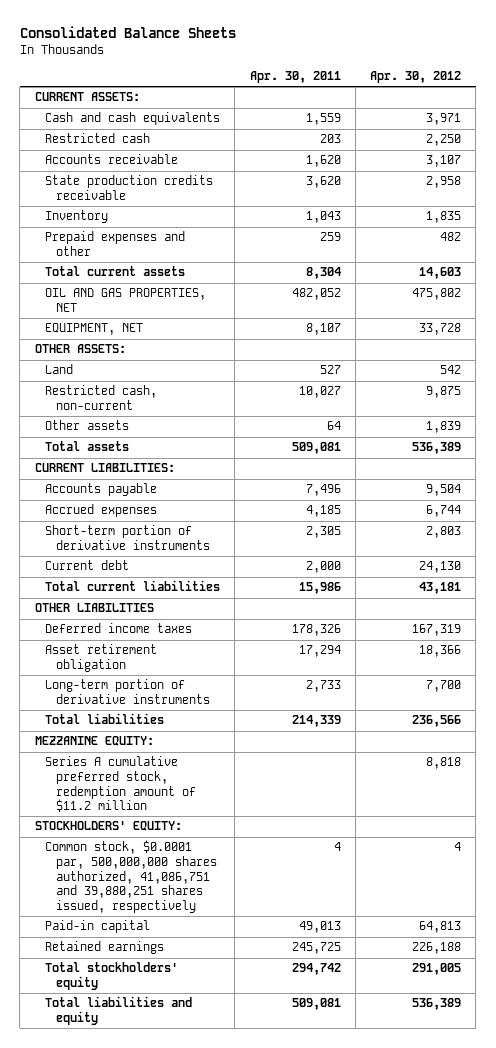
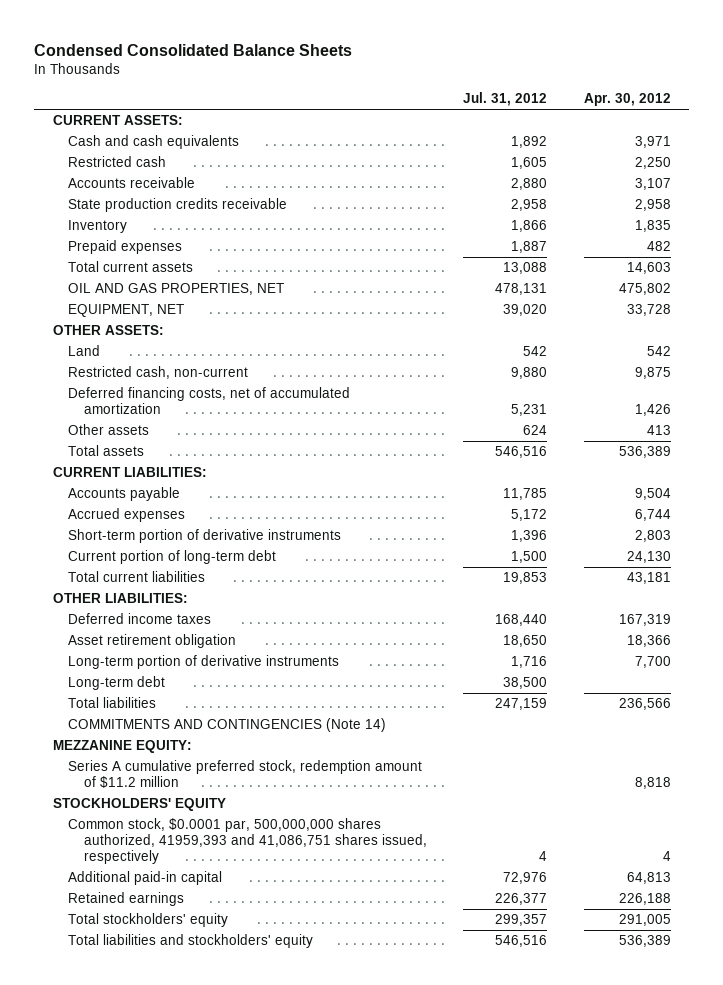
[19,26,236,39] Consolidated Balance Sheets -> [34,43,353,56] Condensed Consolidated Balance Sheets
[249,70,341,83] Apr. 30, 2011 -> none
none -> [463,92,548,107] Jul. 31, 2012
[45,231,186,256] Prepaid expenses and other -> [68,240,183,255] Prepaid expenses
none -> [68,387,351,415] Deferred financing costs, net of accumulated amortization
[426,421,462,434] 1,839 -> [646,425,671,436] 413
[45,560,130,571] Current debt -> [68,550,277,565] Current portion of long-term debt
[34,603,154,613] OTHER LIABILITIES -> [52,593,188,604] OTHER LIABILITIES:
none -> [68,676,166,691] Long-term debt
none -> [68,718,387,733] COMMITMENTS AND CONTINGENCIES (Note 14)
[34,821,182,832] STOCKHOLDERS' EQUITY: -> [52,798,226,812] STOCKHOLDERS' EQUITY
[45,840,217,913] Common stock, $0.0001 par, 500,000,000 shares authorized, 41,086,751 and 39,880,251 shares issued, respectively -> [68,818,427,865] Common stock, $0.0001 par, 500,000,000 shares authorized, 41959,393 and 41,086,751 shares issued, respectively
[45,920,151,934] Paid-in capital -> [68,871,223,886] Additional paid-in capital
[45,996,193,1025] Total liabilities and equity -> [68,934,314,949] Total liabilities and stockholders' equity

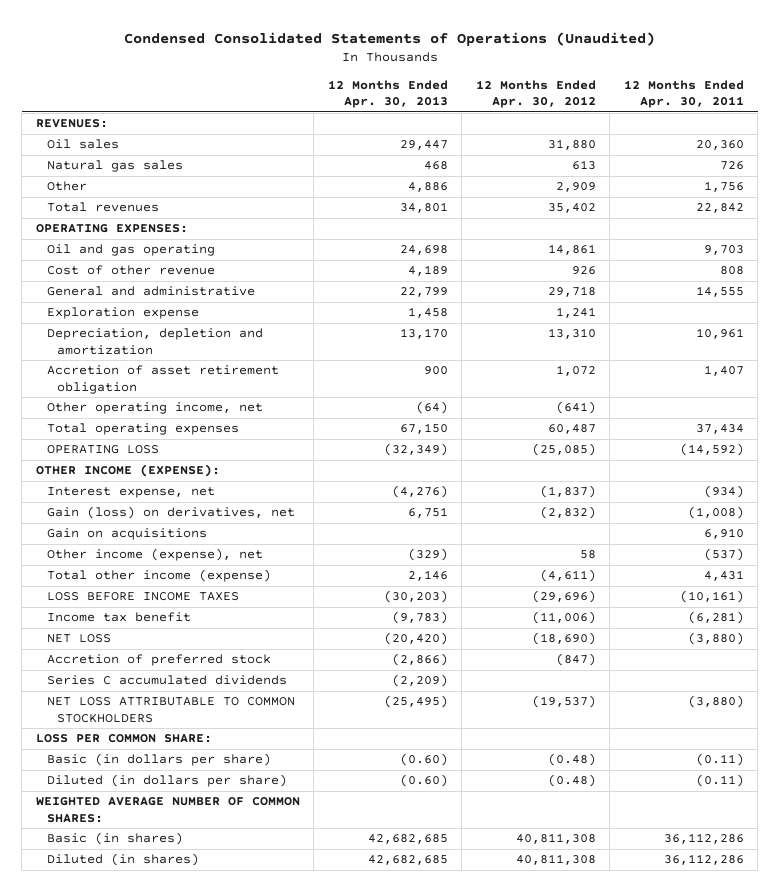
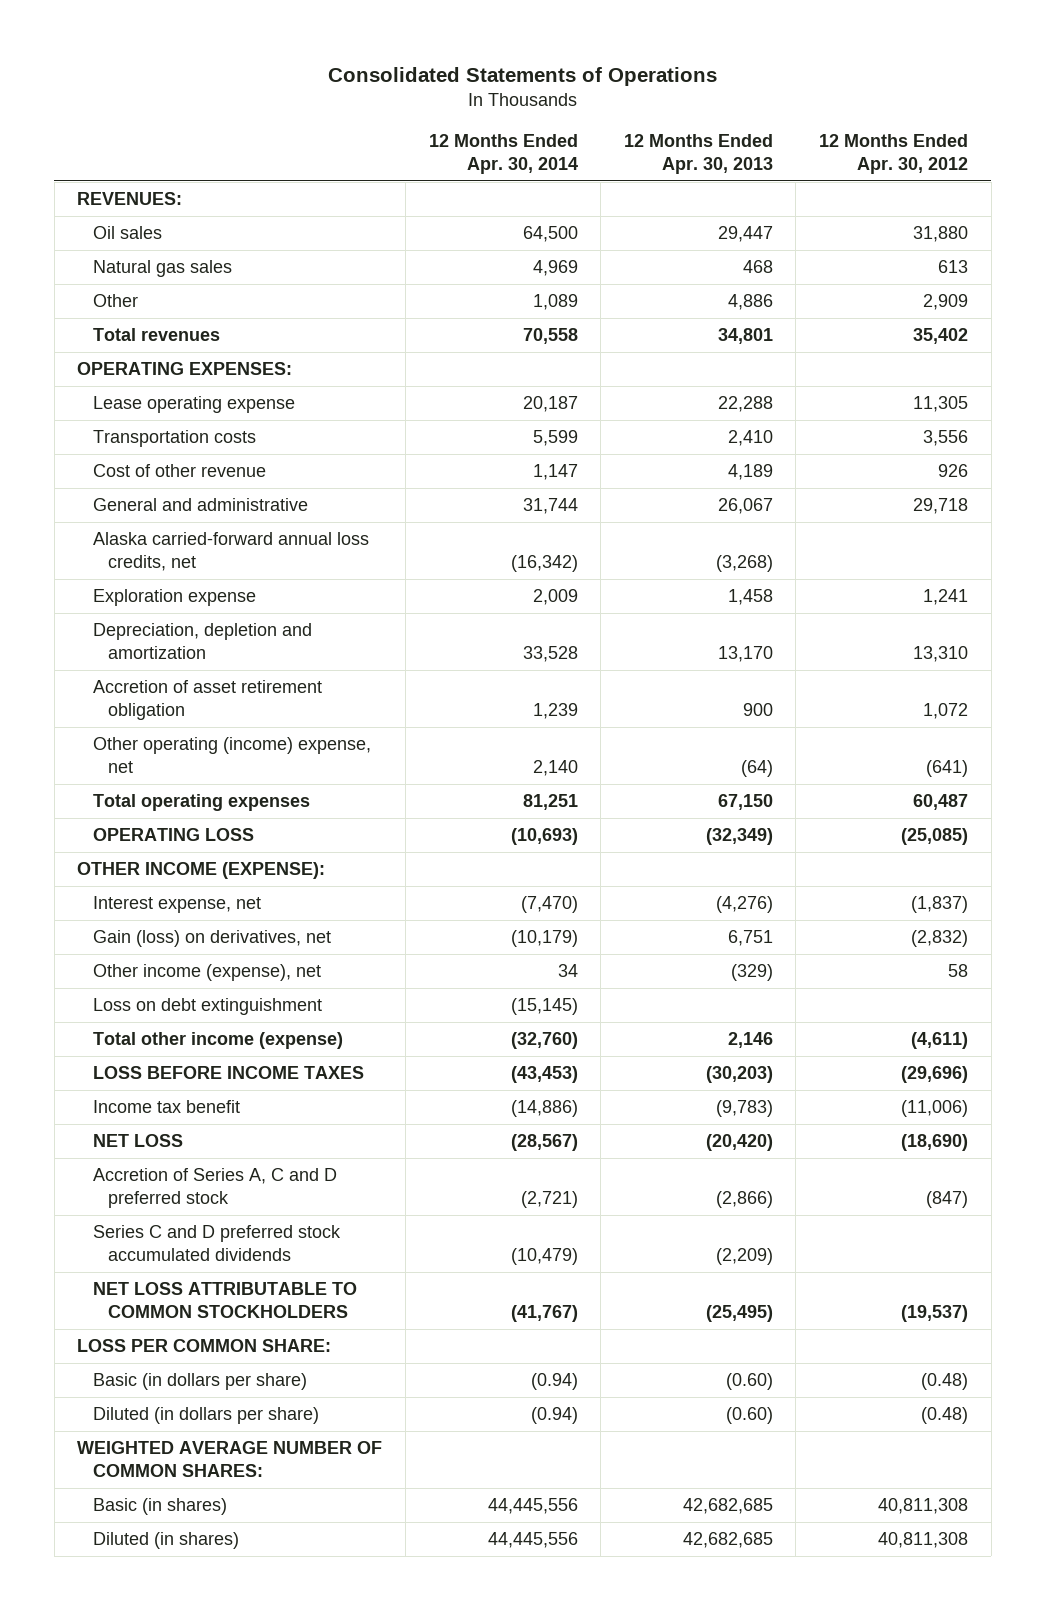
[123,31,655,46] Condensed Consolidated Statements of Operations (Unaudited) -> [327,66,717,86] Consolidated Statements of Operations
[623,80,744,109] 12 Months Ended Apr. 30, 2011 -> none
none -> [428,133,578,174] 12 Months Ended Apr. 30, 2014
[46,244,215,257] Oil and gas operating -> none
none -> [92,396,295,414] Lease operating expense
none -> [92,430,256,448] Transportation costs
[399,287,448,298] 22,799 -> [717,498,773,515] 26,067
none -> [92,532,369,572] Alaska carried-forward annual loss credits, net
[46,402,263,415] Other operating income, net -> [92,737,371,774] Other operating (income) expense, net
[46,528,207,541] Gain on acquisitions -> none
none -> [92,998,322,1016] Loss on debt extinguishment
[46,654,271,667] Accretion of preferred stock -> [92,1168,337,1209] Accretion of Series A, C and D preferred stock
[46,675,287,686] Series C accumulated dividends -> [92,1225,341,1262] Series C and D preferred stock accumulated dividends

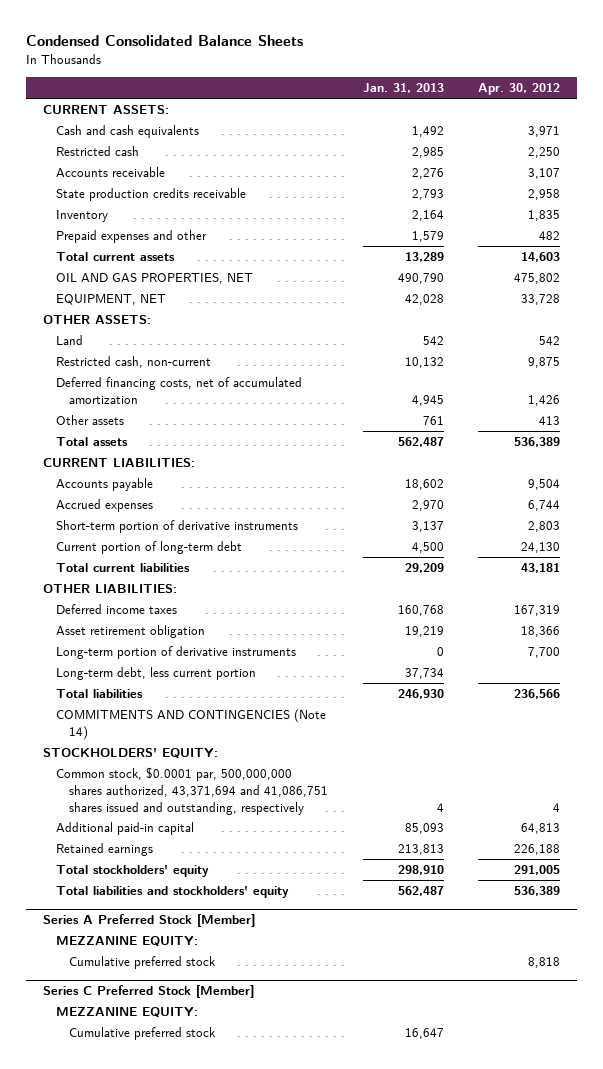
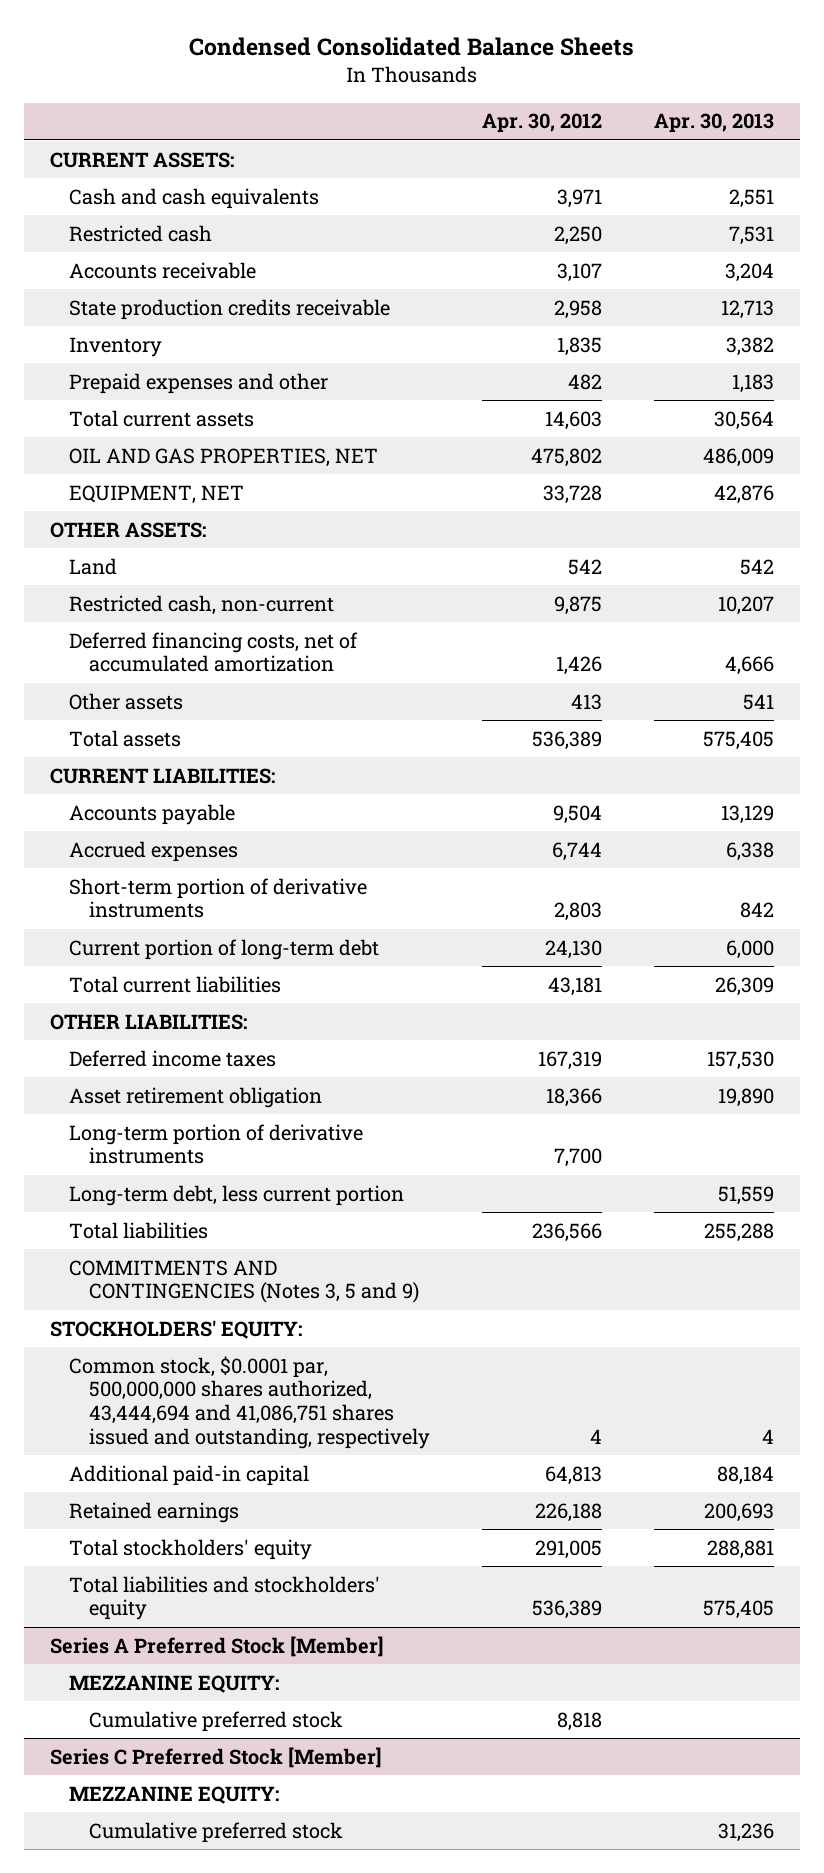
[362,83,444,94] Jan. 31, 2013 -> none
none -> [653,113,774,134] Apr. 30, 2013
[56,709,327,740] COMMITMENTS AND CONTINGENCIES (Note 14) -> [69,1259,420,1304] COMMITMENTS AND CONTINGENCIES (Notes 3, 5 and 9)
[56,767,329,815] Common stock, $0.0001 par, 500,000,000 shares authorized, 43,371,694 and 41,086,751 shares issued and outstanding, respectively -> [69,1355,431,1449] Common stock, $0.0001 par, 500,000,000 shares authorized, 43,444,694 and 41,086,751 shares issued and outstanding, respectively

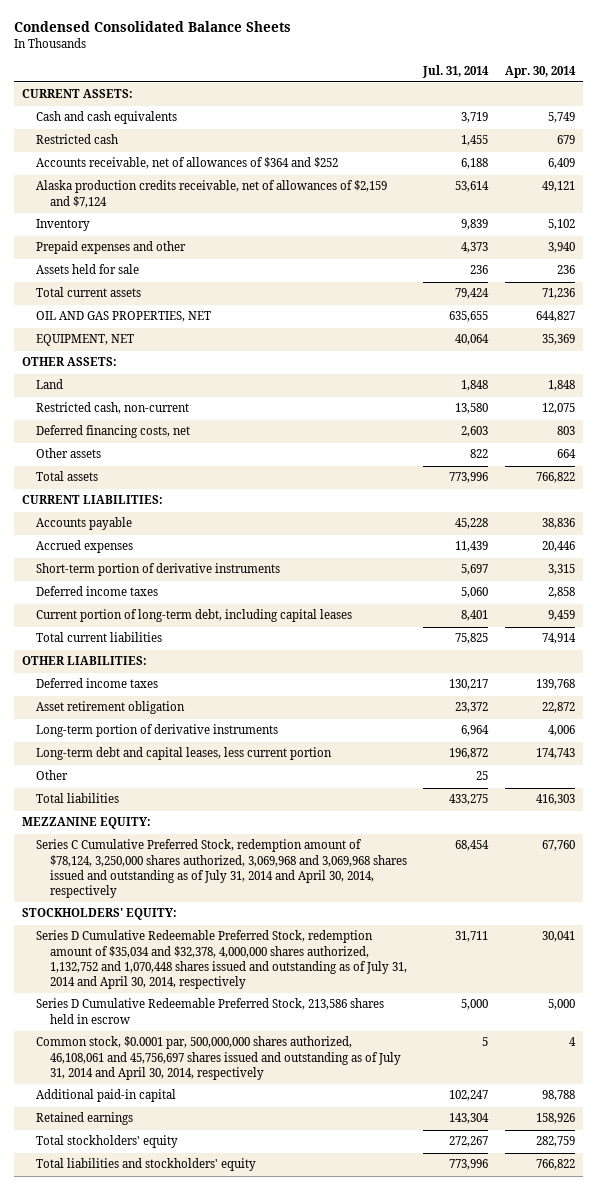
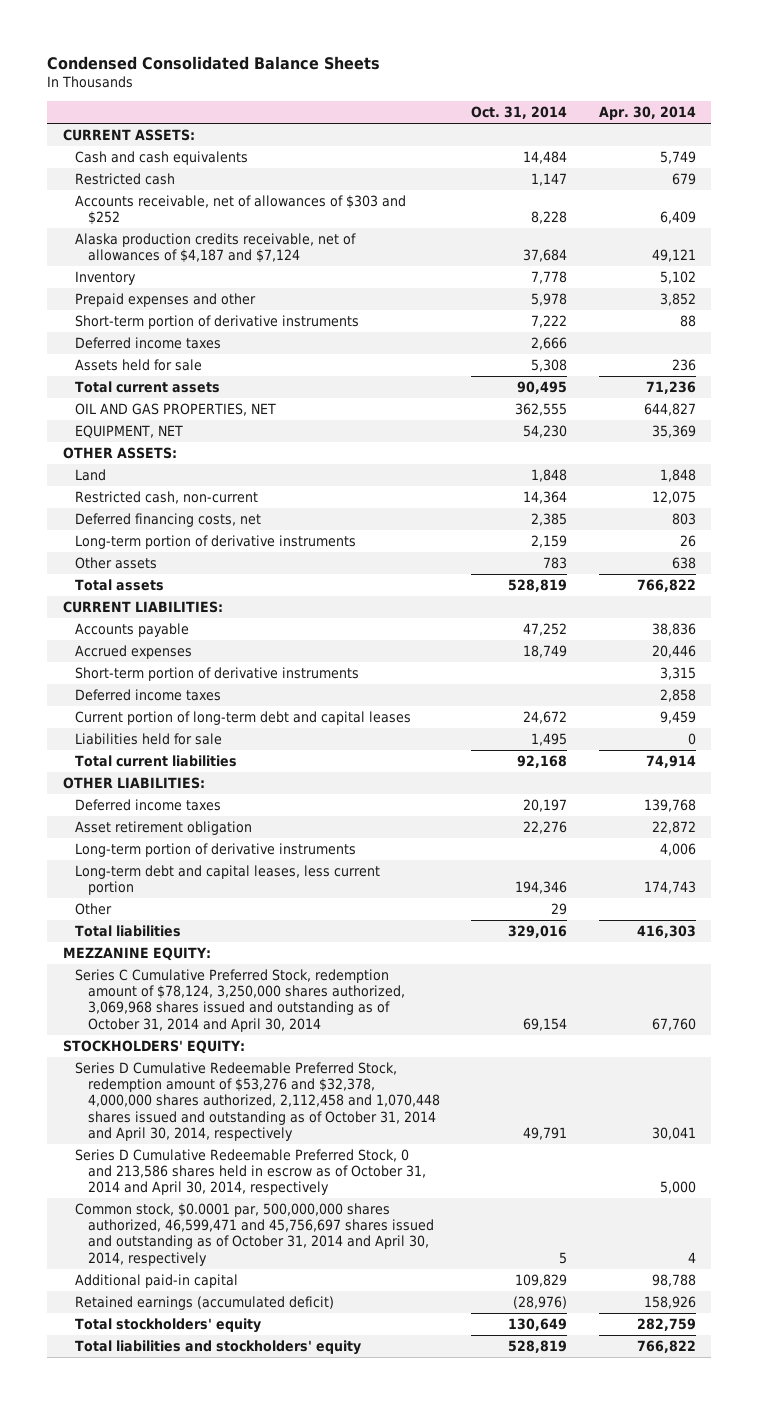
[422,64,490,78] Jul. 31, 2014 -> none
none -> [471,106,568,120] Oct. 31, 2014
[35,157,338,170] Accounts receivable, net of allowances of $364 and $252 -> [75,195,407,226] Accounts receivable, net of allowances of $303 and $252
[35,180,387,208] Alaska production credits receivable, net of allowances of $2,159 and $7,124 -> [75,233,357,264] Alaska production credits receivable, net of allowances of $4,187 and $7,124
[547,242,575,254] 3,940 -> [659,293,696,307] 3,852
none -> [75,315,360,330] Short-term portion of derivative instruments
none -> [75,337,222,350] Deferred income taxes
none -> [75,535,357,550] Long-term portion of derivative instruments
[556,449,576,459] 664 -> [671,557,696,570] 638
[35,609,352,623] Current portion of long-term debt, including capital leases -> [75,711,412,726] Current portion of long-term debt and capital leases
none -> [75,733,223,746] Liabilities held for sale
[35,839,407,898] Series C Cumulative Preferred Stock, redemption amount of $78,124, 3,250,000 shares authorized, 3,069,968 and 3,069,968 shares issued and outstanding as of July 31, 2014 and April 30, 2014, respectively -> [75,969,405,1032] Series C Cumulative Preferred Stock, redemption amount of $78,124, 3,250,000 shares authorized, 3,069,968 shares issued and outstanding as of October 31, 2014 and April 30, 2014
[35,930,407,989] Series D Cumulative Redeemable Preferred Stock, redemption amount of $35,034 and $32,378, 4,000,000 shares authorized, 1,132,752 and 1,070,448 shares issued and outstanding as of July 31, 2014 and April 30, 2014, respectively -> [75,1062,440,1141] Series D Cumulative Redeemable Preferred Stock, redemption amount of $53,276 and $32,378, 4,000,000 shares authorized, 2,112,458 and 1,070,448 shares issued and outstanding as of October 31, 2014 and April 30, 2014, respectively
[35,998,384,1024] Series D Cumulative Redeemable Preferred Stock, 213,586 shares held in escrow -> [75,1149,426,1196] Series D Cumulative Redeemable Preferred Stock, 0 and 213,586 shares held in escrow as of October 31, 2014 and April 30, 2014, respectively
[35,1036,401,1080] Common stock, $0.0001 par, 500,000,000 shares authorized, 46,108,061 and 45,756,697 shares issued and outstanding as of July 31, 2014 and April 30, 2014, respectively -> [75,1203,434,1266] Common stock, $0.0001 par, 500,000,000 shares authorized, 46,599,471 and 45,756,697 shares issued and outstanding as of October 31, 2014 and April 30, 2014, respectively
[35,1112,133,1126] Retained earnings -> [75,1296,335,1311] Retained earnings (accumulated deficit)

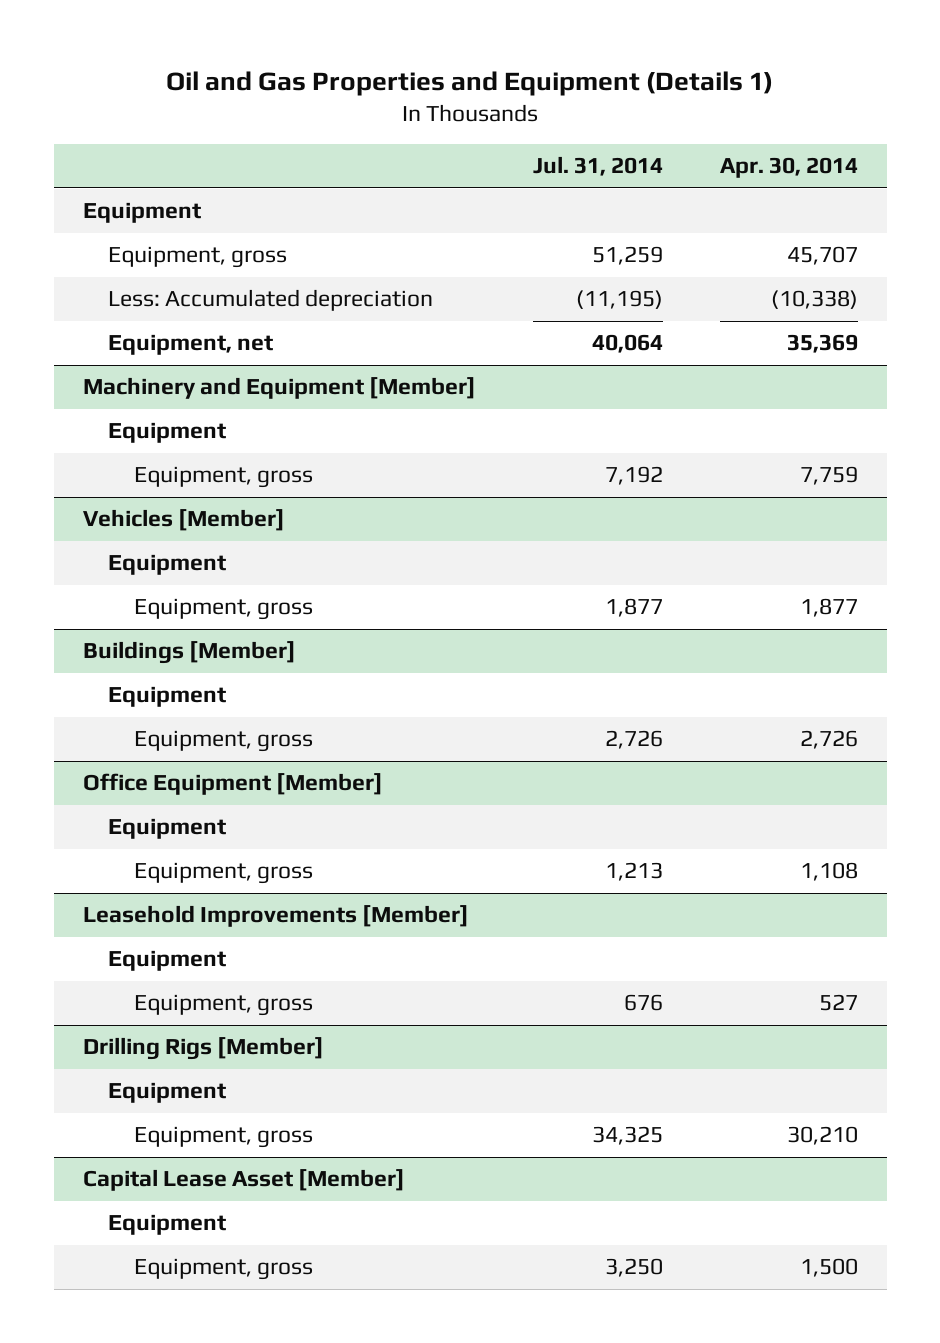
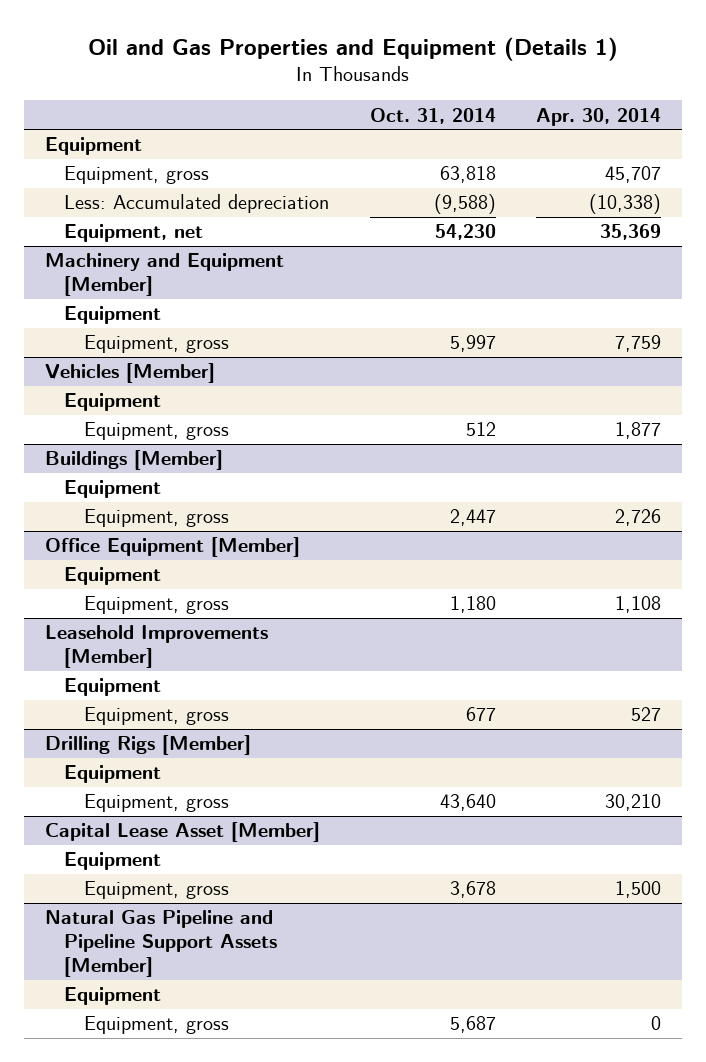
[532,156,663,177] Jul. 31, 2014 -> none
none -> [369,107,496,124] Oct. 31, 2014
none -> [44,910,278,978] Natural Gas Pipeline and Pipeline Support Assets [Member]
none -> [64,987,162,1006] Equipment
none -> [83,1016,229,1035] Equipment, gross

